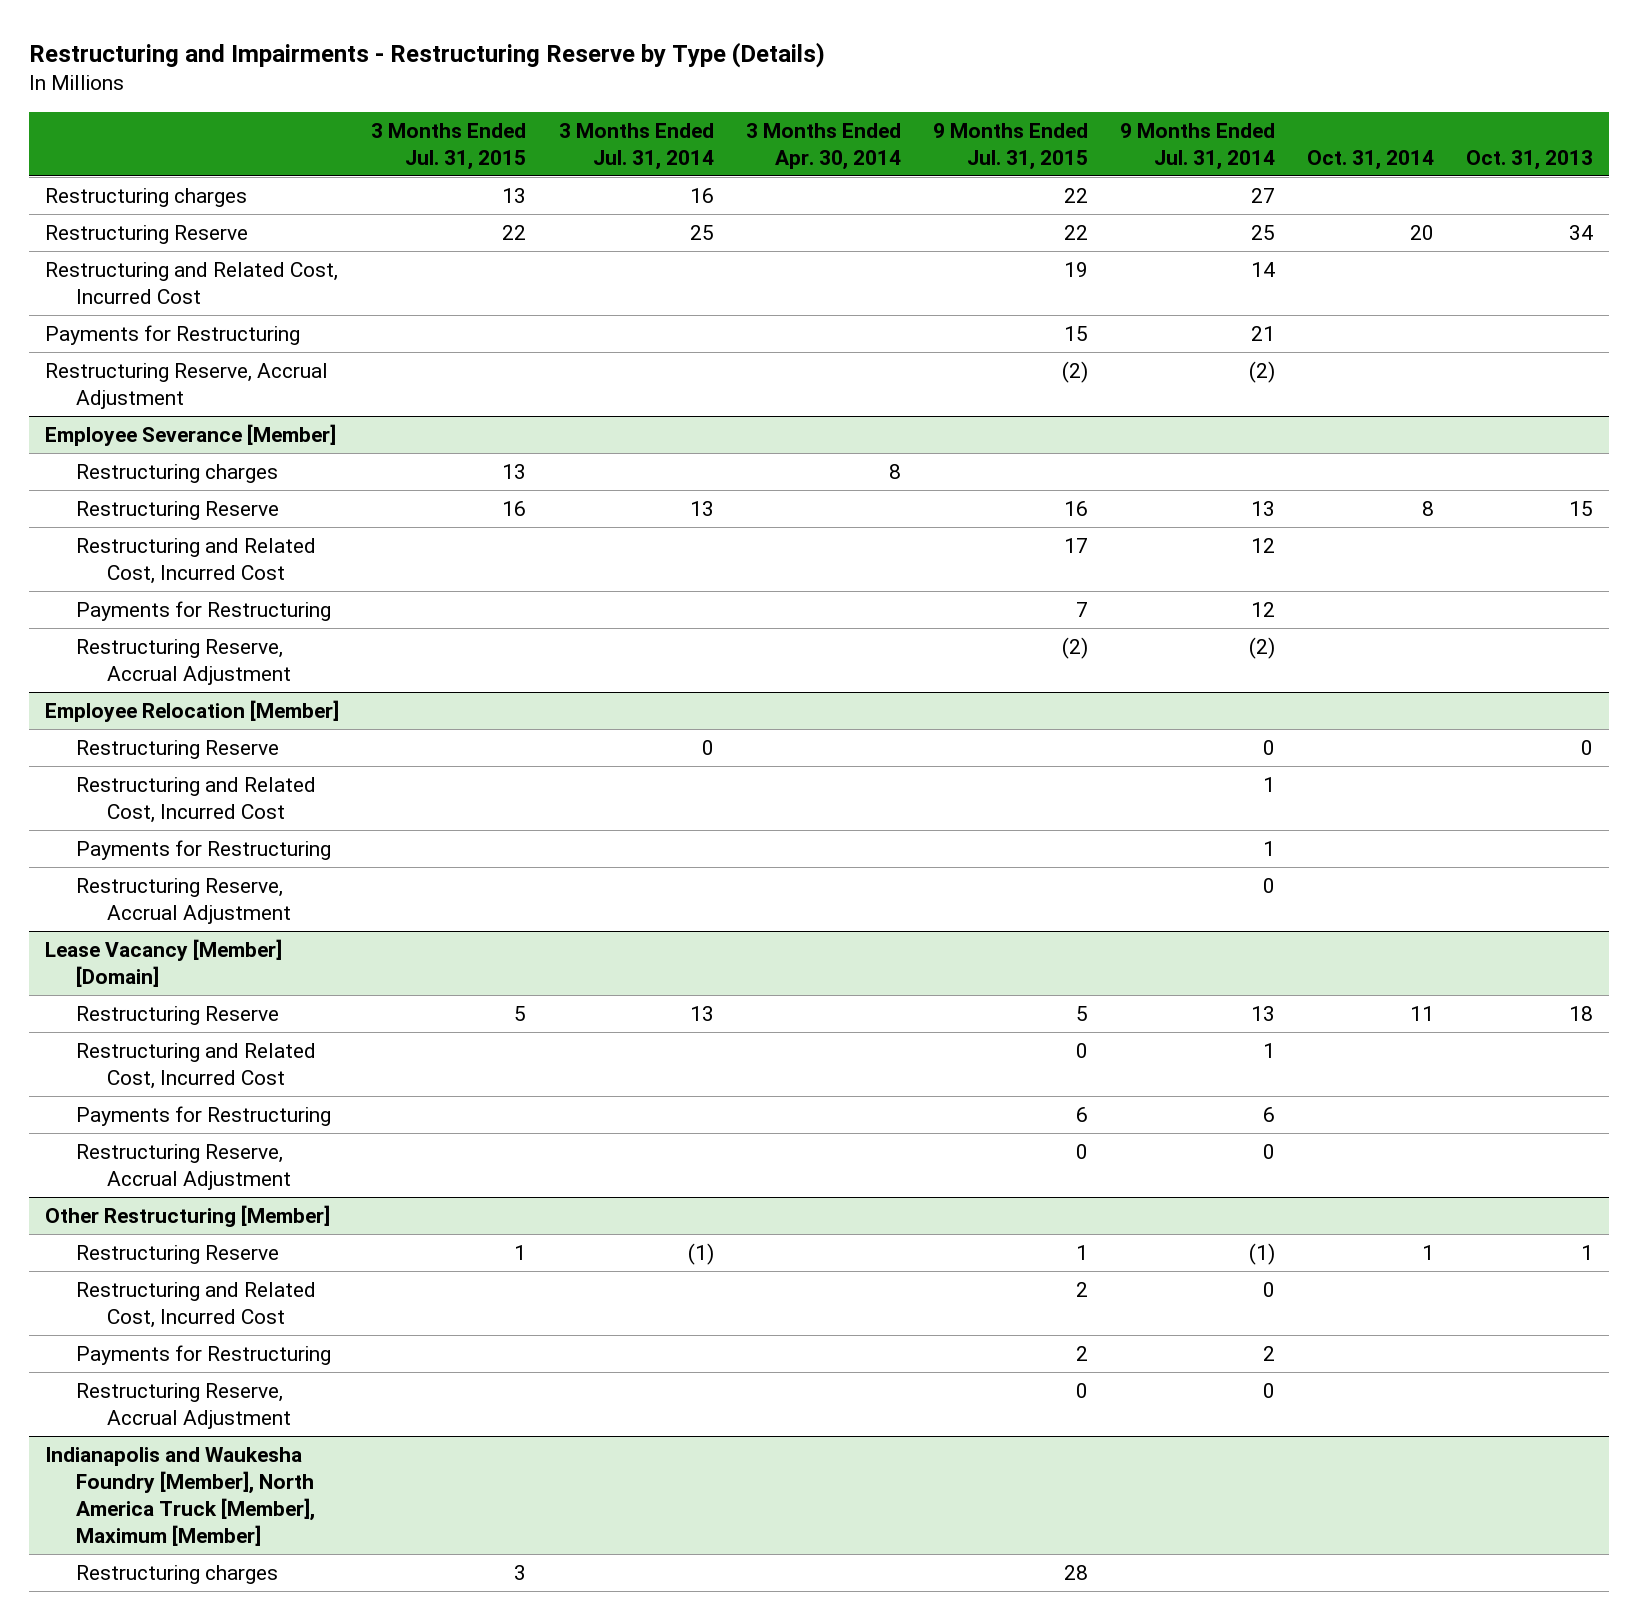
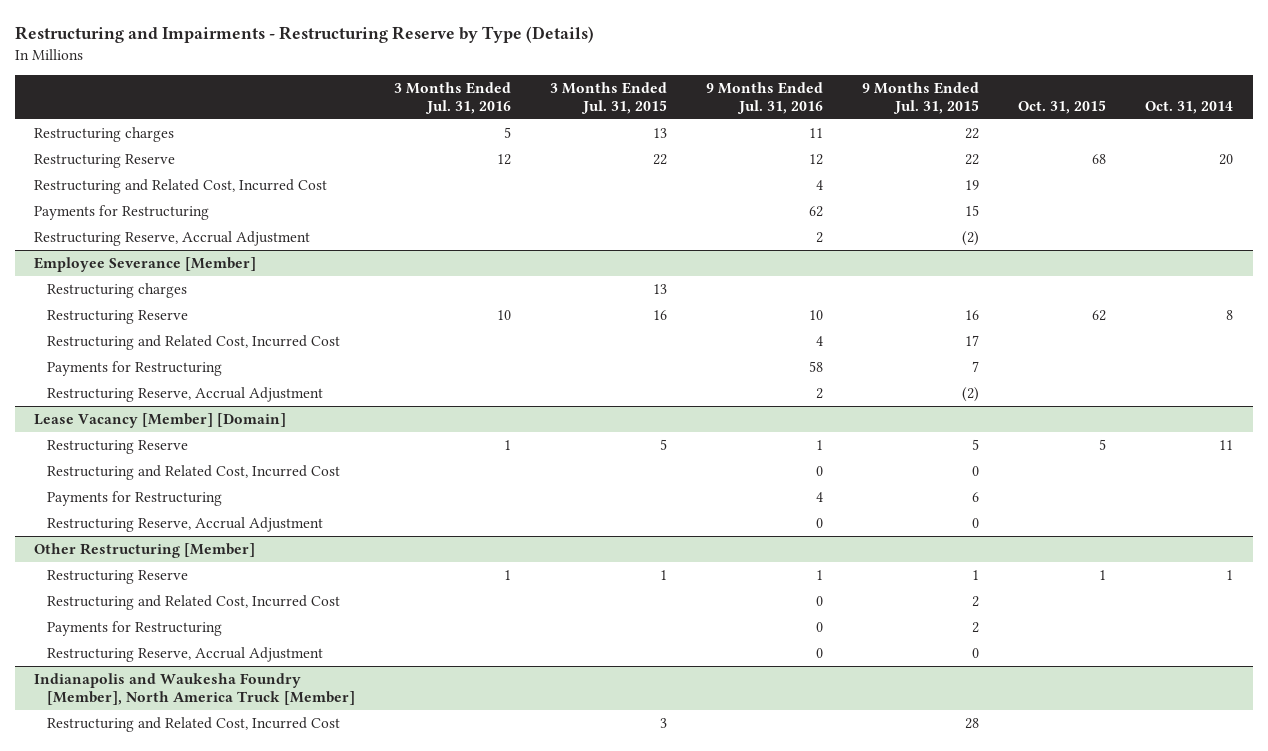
[558,122,714,170] 3 Months Ended Jul. 31, 2014 -> none
[745,122,901,170] 3 Months Ended Apr. 30, 2014 -> none
[1119,122,1275,170] 9 Months Ended Jul. 31, 2014 -> none
[1465,149,1593,170] Oct. 31, 2013 -> none
none -> [393,81,511,114] 3 Months Ended Jul. 31, 2016
none -> [705,81,823,114] 9 Months Ended Jul. 31, 2016
none -> [1018,99,1107,114] Oct. 31, 2015
[45,700,340,723] Employee Relocation [Member] -> none
[76,740,280,760] Restructuring Reserve -> none
[76,777,317,824] Restructuring and Related Cost, Incurred Cost -> none
[76,840,332,861] Payments for Restructuring -> none
[76,878,292,925] Restructuring Reserve, Accrual Adjustment -> none
[45,1447,316,1546] Indianapolis and Waukesha Foundry [Member], North America Truck [Member], Maximum [Member] -> [34,672,355,705] Indianapolis and Waukesha Foundry [Member], North America Truck [Member]
[76,1565,279,1585] Restructuring charges -> [46,716,340,732] Restructuring and Related Cost, Incurred Cost

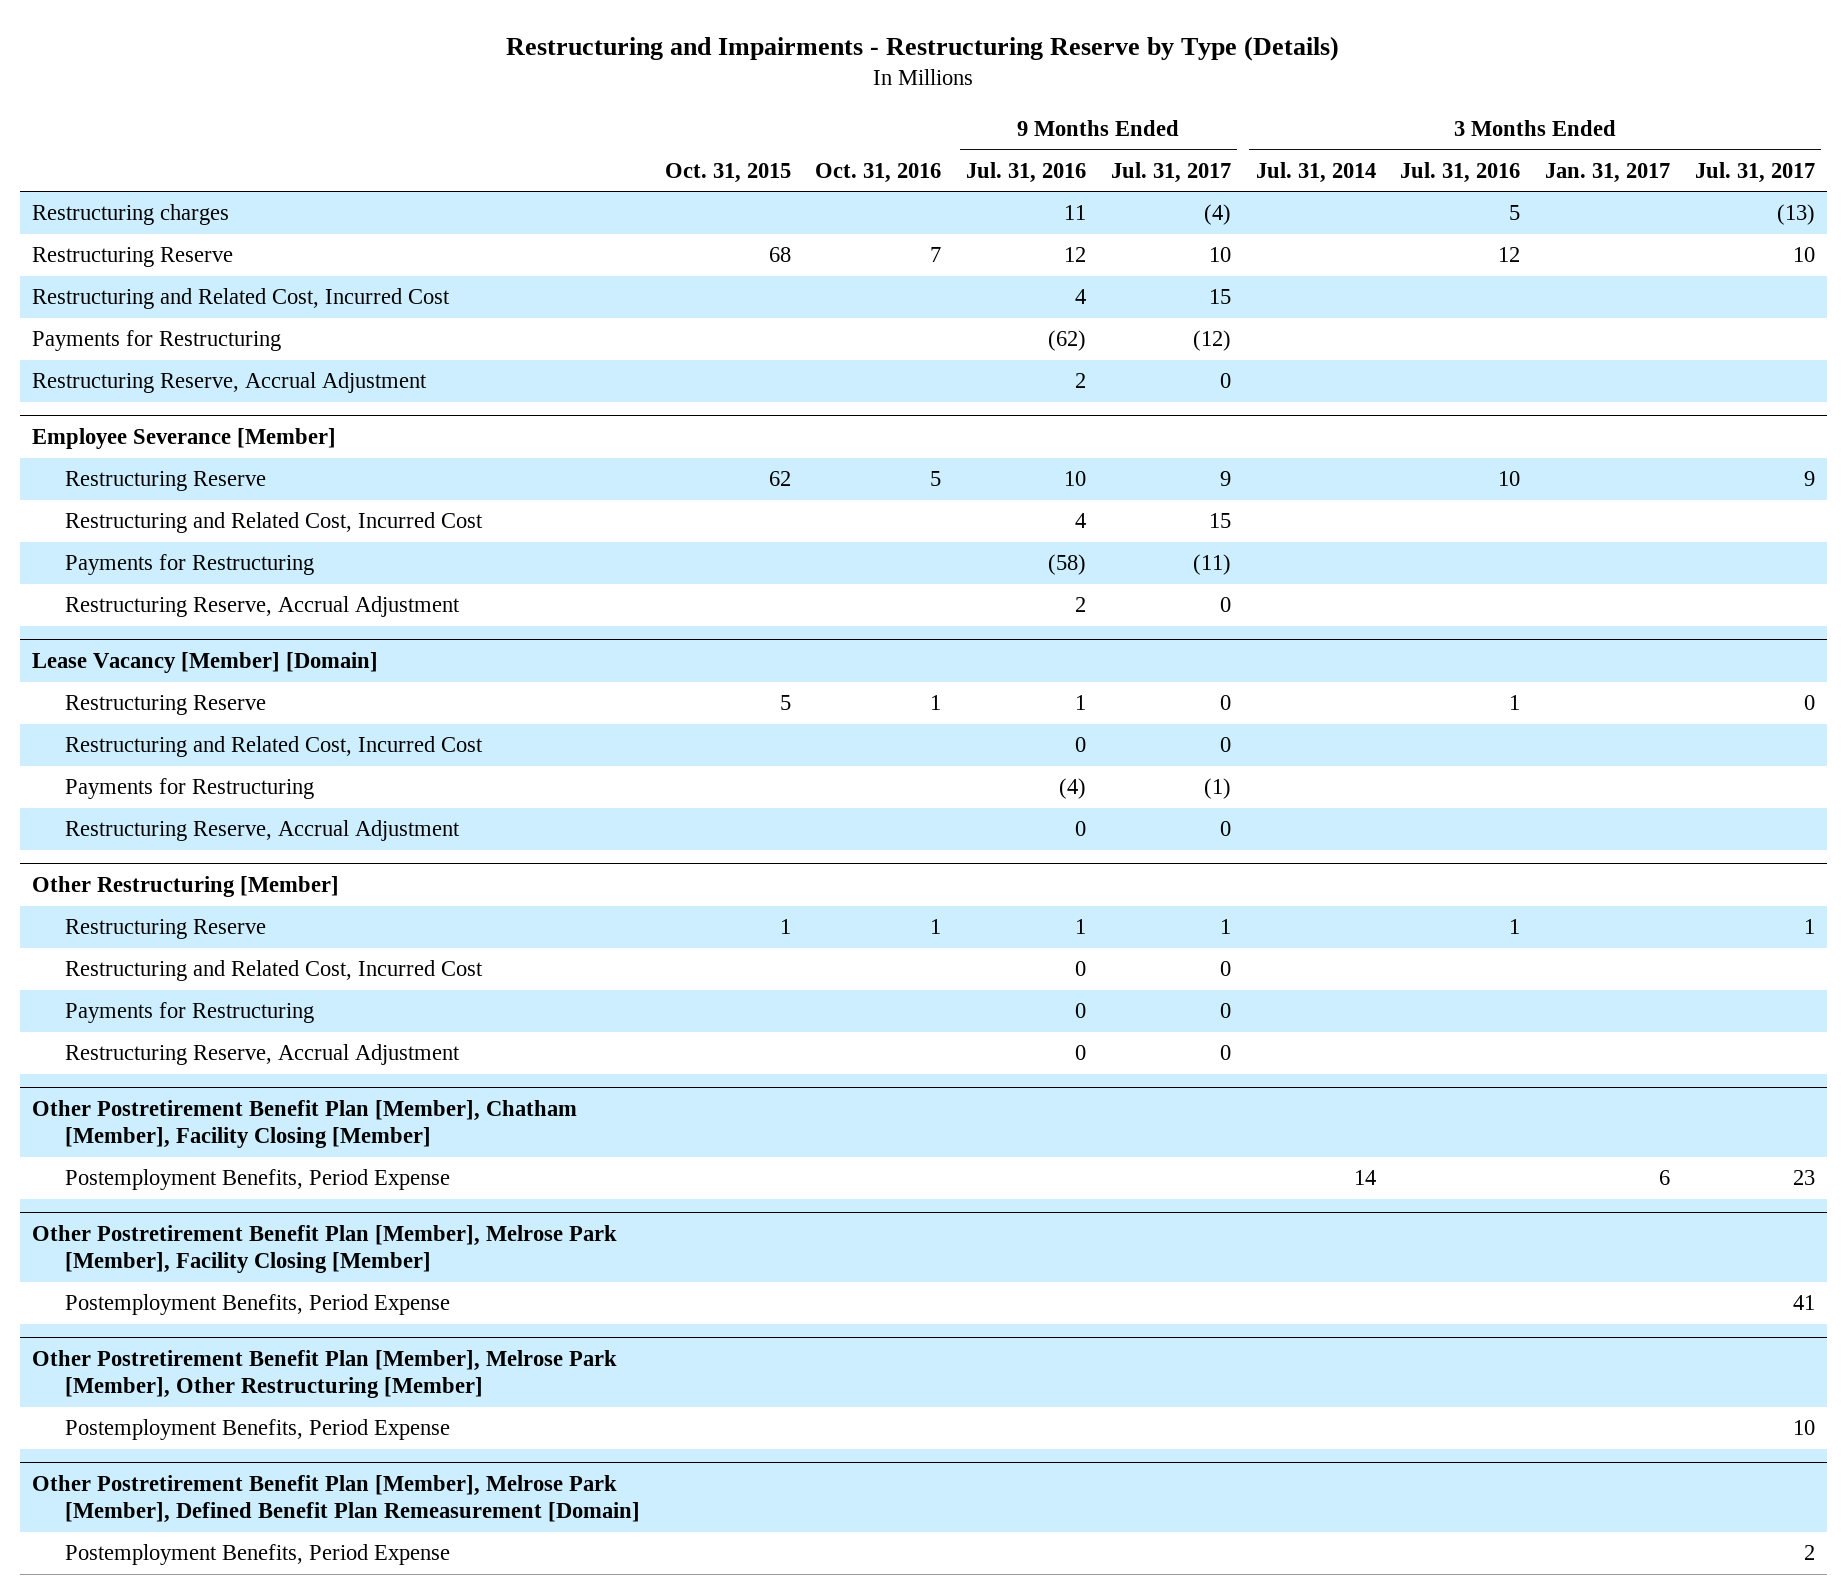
[549,81,667,114] 3 Months Ended Jul. 31, 2015 -> none
[862,81,980,114] 9 Months Ended Jul. 31, 2015 -> none
[1145,100,1234,114] Oct. 31, 2014 -> none
none -> [815,162,942,183] Oct. 31, 2016
none -> [1110,161,1231,183] Jul. 31, 2017
none -> [1255,161,1376,183] Jul. 31, 2014
none -> [1545,162,1671,183] Jan. 31, 2017
none -> [1694,161,1815,183] Jul. 31, 2017
[808,205,823,217] 62 -> [1048,330,1087,352] (62)
[46,282,187,298] Restructuring charges -> none
[808,360,823,372] 58 -> [1048,554,1087,576] (58)
[815,491,823,502] 4 -> [1059,778,1087,800] (4)
[34,672,355,705] Indianapolis and Waukesha Foundry [Member], North America Truck [Member] -> none
[46,716,340,732] Restructuring and Related Cost, Incurred Cost -> none
none -> [32,1099,578,1149] Other Postretirement Benefit Plan [Member], Chatham [Member], Facility Closing [Member]
none -> [64,1169,450,1191] Postemployment Benefits, Period Expense
none -> [32,1224,618,1274] Other Postretirement Benefit Plan [Member], Melrose Park [Member], Facility Closing [Member]
none -> [64,1294,450,1316] Postemployment Benefits, Period Expense
none -> [32,1349,618,1399] Other Postretirement Benefit Plan [Member], Melrose Park [Member], Other Restructuring [Member]
none -> [64,1419,450,1441] Postemployment Benefits, Period Expense
none -> [32,1474,640,1524] Other Postretirement Benefit Plan [Member], Melrose Park [Member], Defined Benefit Plan Remeasurement [Domain]
none -> [64,1544,450,1566] Postemployment Benefits, Period Expense

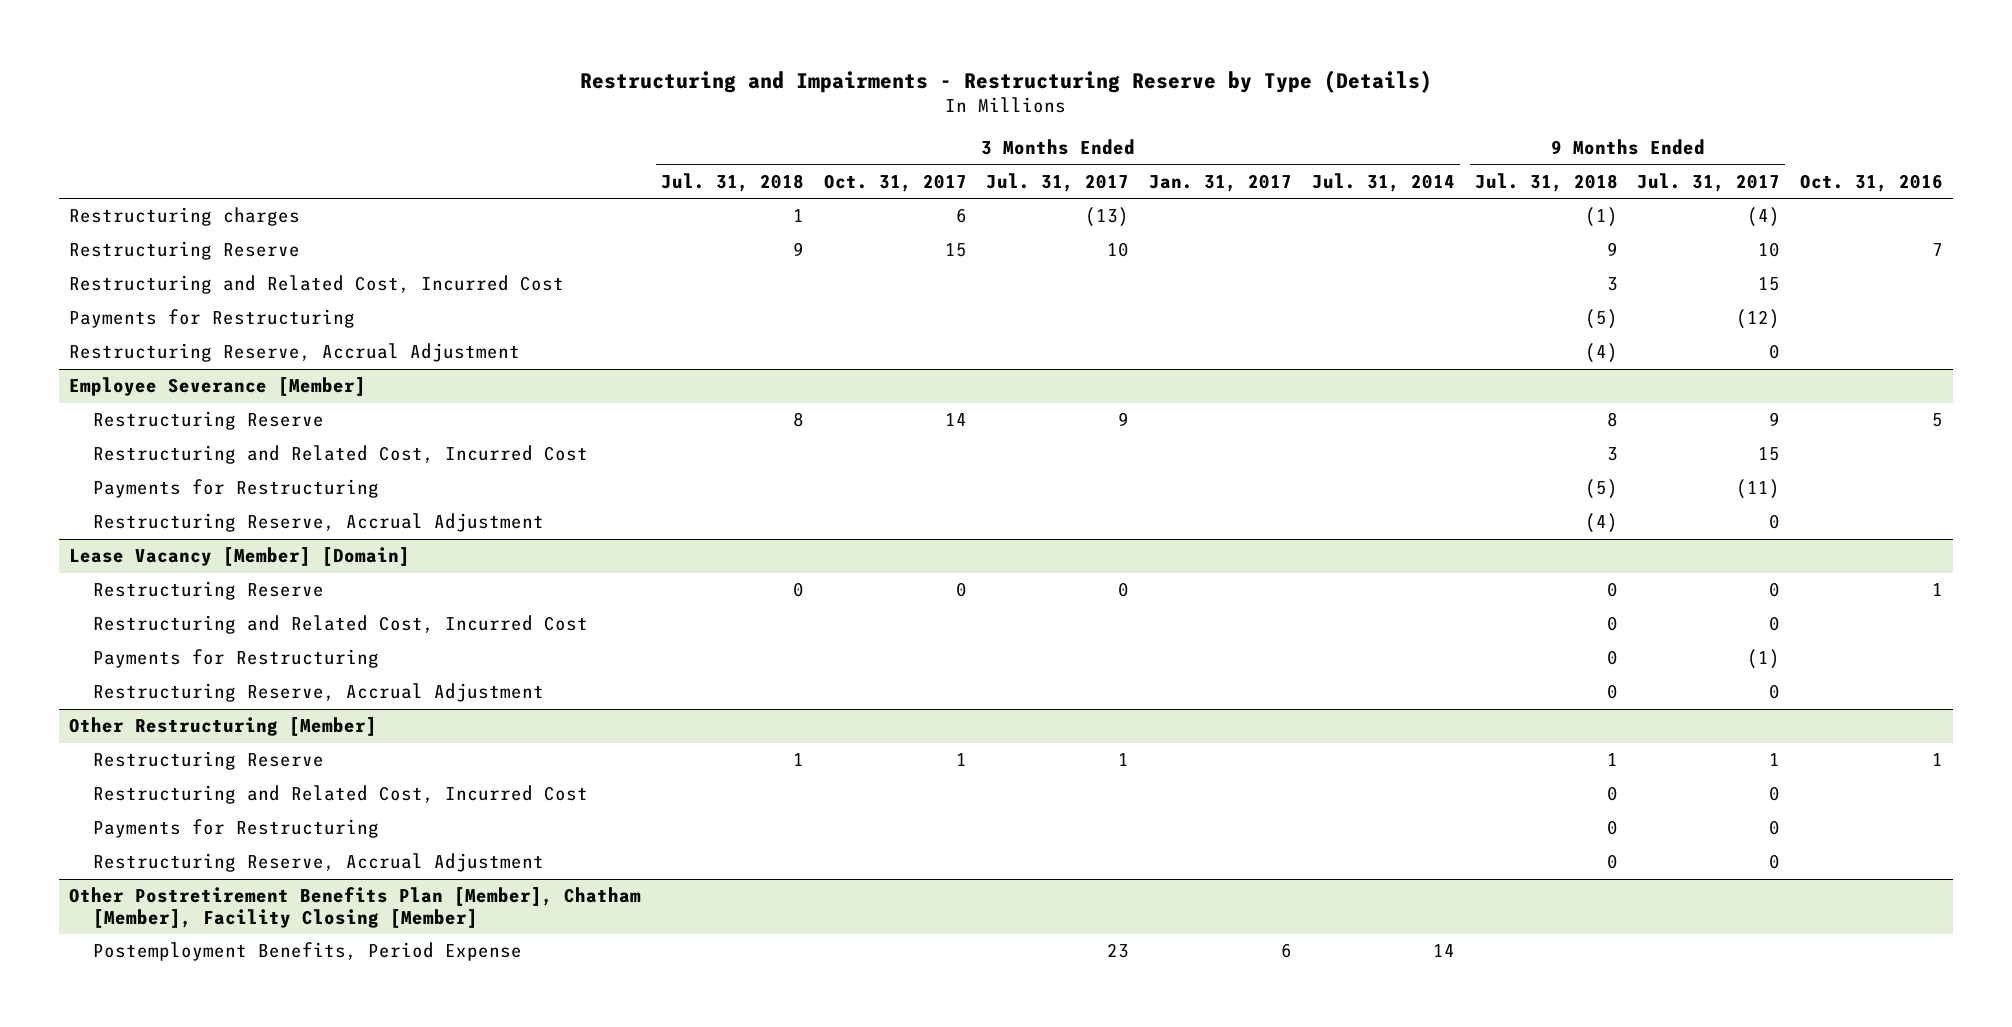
[664,162,791,183] Oct. 31, 2015 -> none
[966,161,1087,183] Jul. 31, 2016 -> none
[1400,161,1521,183] Jul. 31, 2016 -> none
none -> [660,172,804,192] Jul. 31, 2018
none -> [823,173,967,192] Oct. 31, 2017
none -> [1474,172,1618,192] Jul. 31, 2018
[32,1099,578,1149] Other Postretirement Benefit Plan [Member], Chatham [Member], Facility Closing [Member] -> [69,887,642,928] Other Postretirement Benefits Plan [Member], Chatham [Member], Facility Closing [Member]
[32,1224,618,1274] Other Postretirement Benefit Plan [Member], Melrose Park [Member], Facility Closing [Member] -> none
[64,1294,450,1316] Postemployment Benefits, Period Expense -> none
[32,1349,618,1399] Other Postretirement Benefit Plan [Member], Melrose Park [Member], Other Restructuring [Member] -> none
[64,1419,450,1441] Postemployment Benefits, Period Expense -> none
[32,1474,640,1524] Other Postretirement Benefit Plan [Member], Melrose Park [Member], Defined Benefit Plan Remeasurement [Domain] -> none
[64,1544,450,1566] Postemployment Benefits, Period Expense -> none

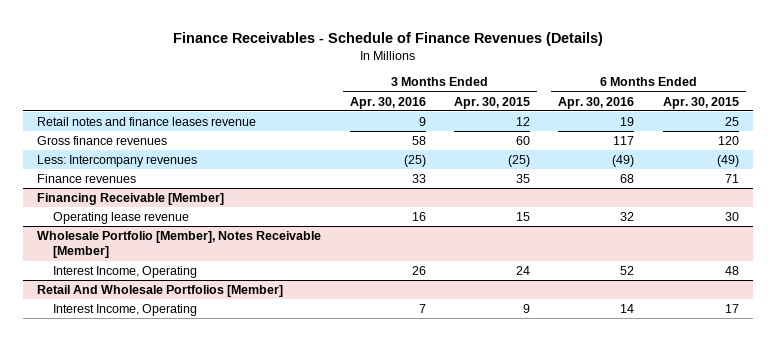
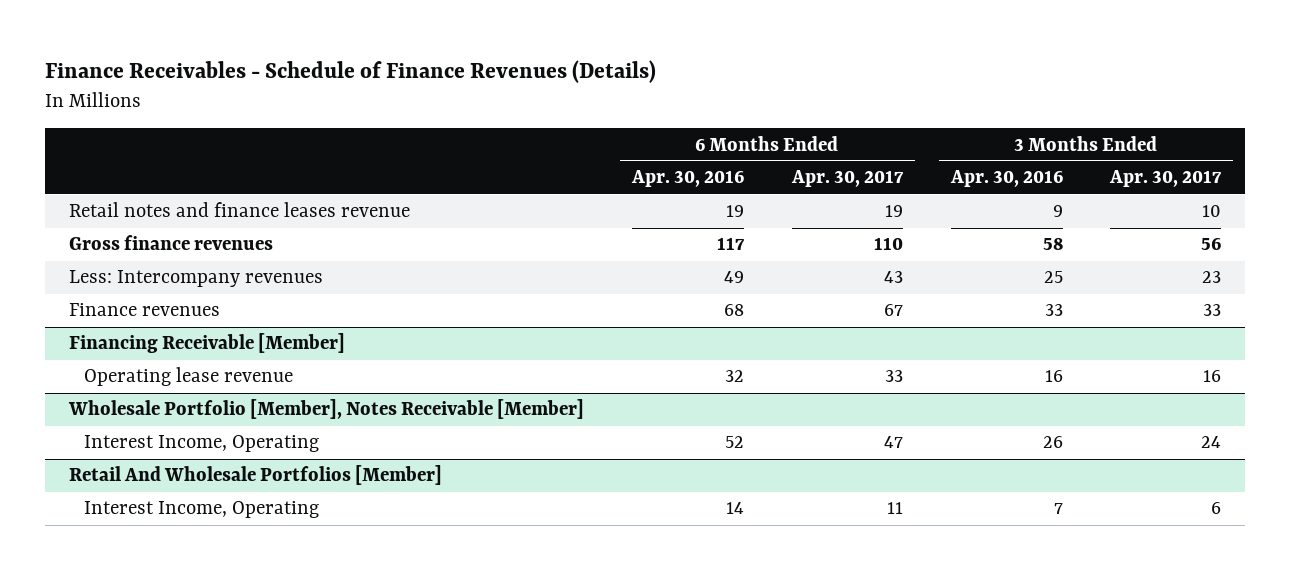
[454,96,531,109] Apr. 30, 2015 -> none
[662,96,739,109] Apr. 30, 2015 -> none
none -> [790,170,904,188] Apr. 30, 2017
none -> [1109,170,1223,188] Apr. 30, 2017
[403,154,426,167] (25) -> [1043,271,1063,284] 25
[612,154,635,167] (49) -> [723,271,744,284] 49

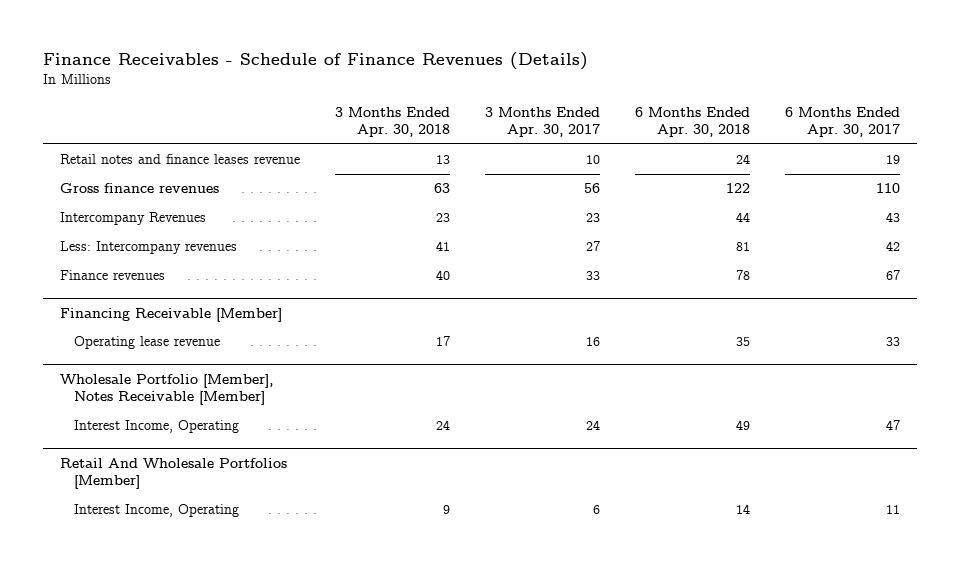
[630,170,744,188] Apr. 30, 2016 -> none
[949,170,1063,188] Apr. 30, 2016 -> none
none -> [334,107,450,138] 3 Months Ended Apr. 30, 2018
none -> [634,107,750,138] 6 Months Ended Apr. 30, 2018
none -> [59,212,206,226] Intercompany Revenues
[883,271,903,284] 43 -> [885,241,900,252] 42
[1202,271,1222,284] 23 -> [585,241,600,252] 27

